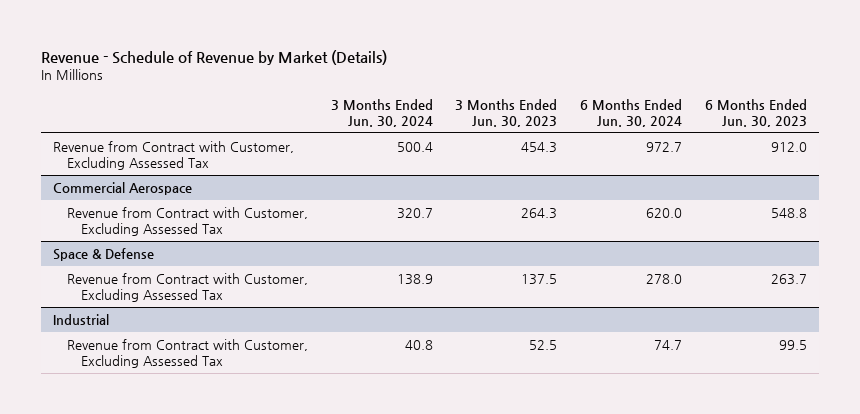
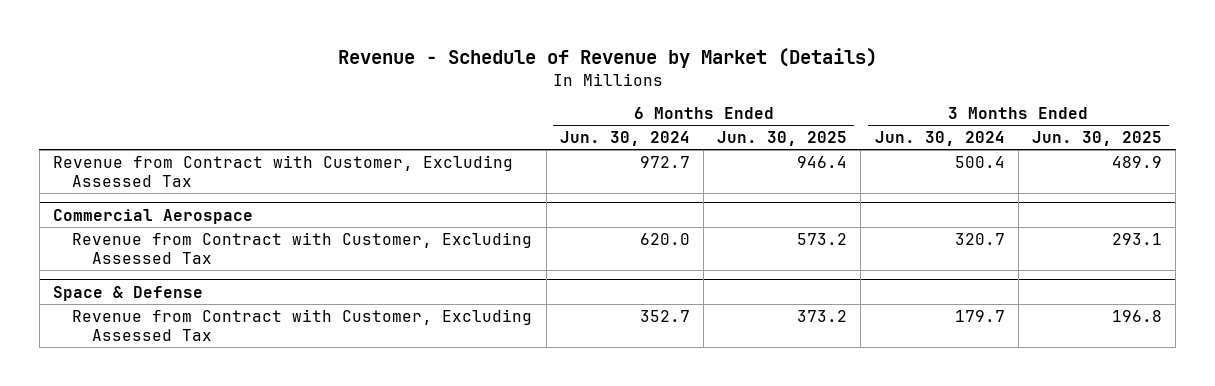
[455,99,558,127] 3 Months Ended Jun. 30, 2023 -> none
[705,99,808,127] 6 Months Ended Jun. 30, 2023 -> none
none -> [717,131,848,147] Jun. 30, 2025
none -> [1032,131,1163,147] Jun. 30, 2025
[52,314,109,326] Industrial -> none
[66,339,308,368] Revenue from Contract with Customer, Excluding Assessed Tax -> none
[396,274,433,286] 138.9 -> [954,309,1005,322] 179.7
[646,274,683,285] 278.0 -> [639,309,690,322] 352.7

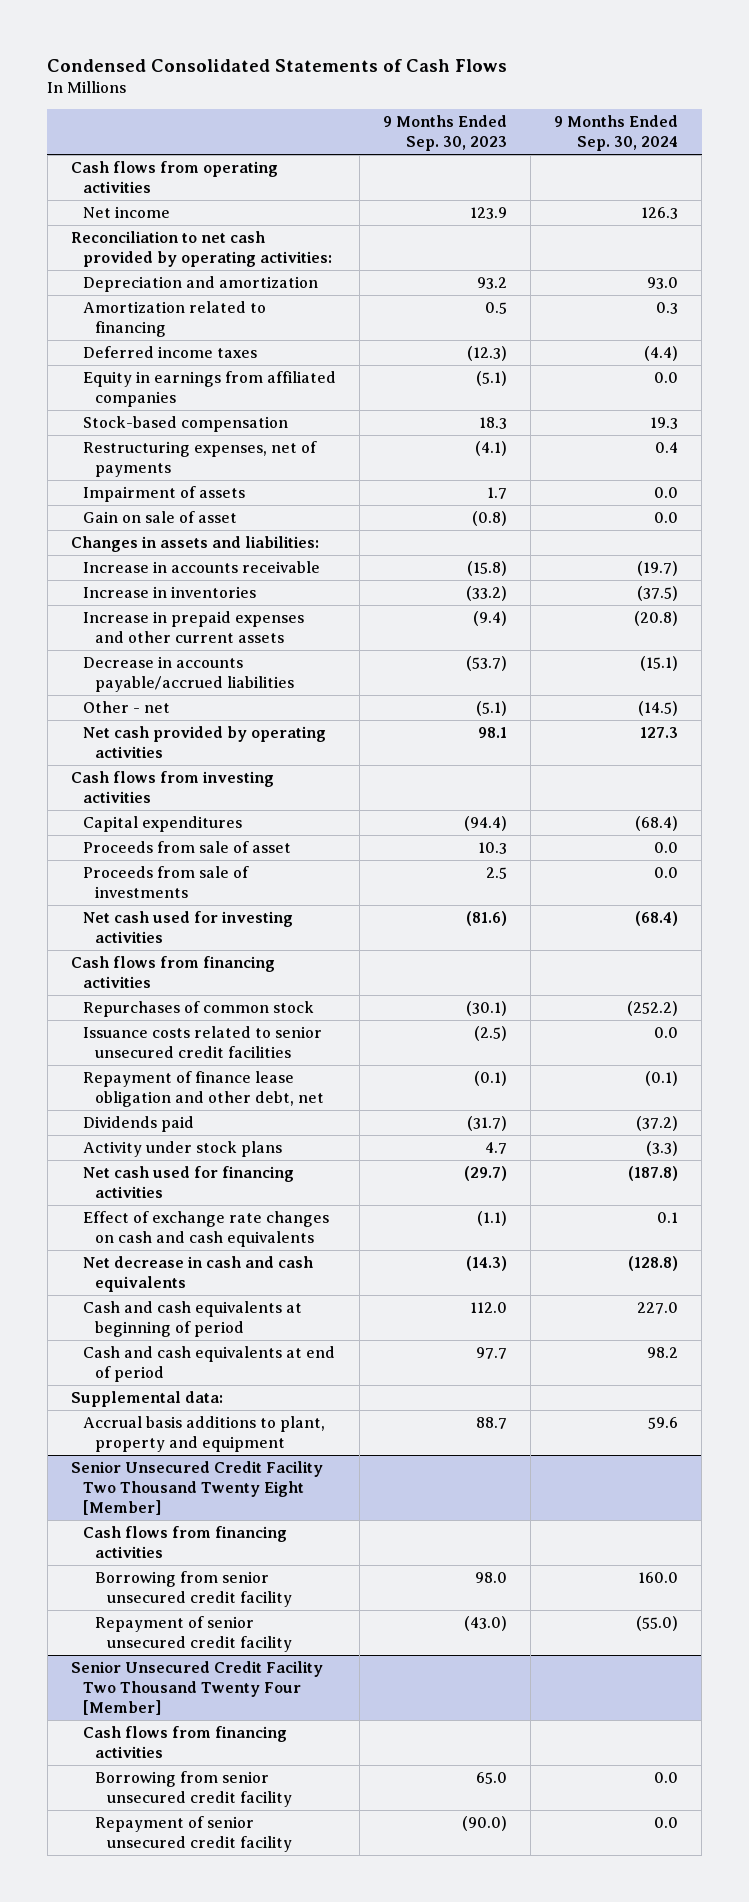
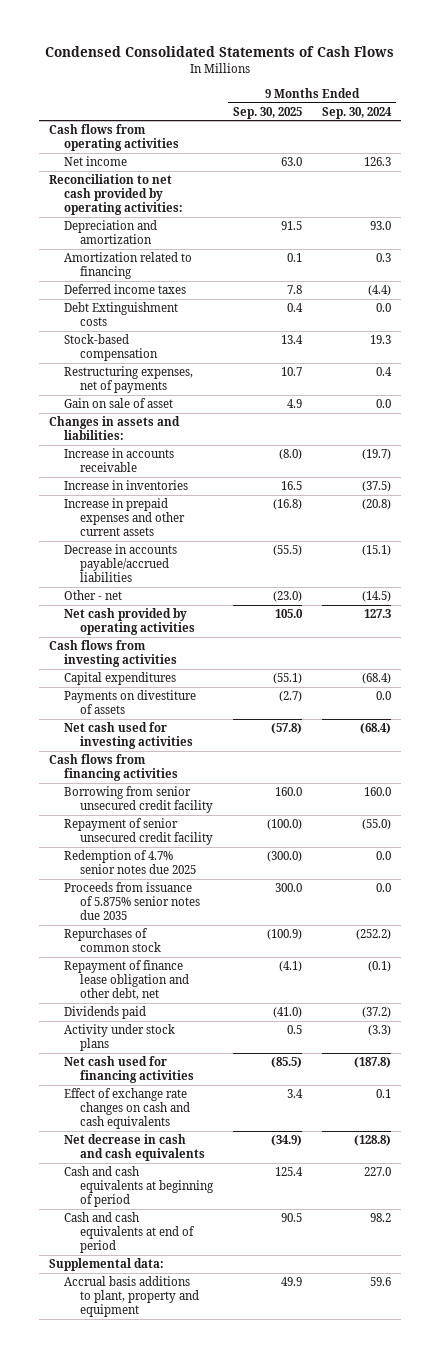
[382,115,507,152] 9 Months Ended Sep. 30, 2023 -> none
none -> [232,106,302,119] Sep. 30, 2025
[82,371,336,408] Equity in earnings from affiliated companies -> none
none -> [64,302,179,327] Debt Extinguishment costs
[82,486,245,503] Impairment of assets -> none
[82,841,291,854] Proceeds from sale of asset -> none
[82,866,249,899] Proceeds from sale of investments -> none
none -> [64,690,197,715] Payments on divestiture of assets
none -> [64,786,213,814] Borrowing from senior unsecured credit facility
none -> [64,818,213,846] Repayment of senior unsecured credit facility
none -> [64,850,196,875] Redemption of 4.7% senior notes due 2025
none -> [64,882,200,921] Proceeds from issuance of 5.875% senior notes due 2035
[82,1026,322,1059] Issuance costs related to senior unsecured credit facilities -> none
[70,1461,323,1516] Senior Unsecured Credit Facility Two Thousand Twenty Eight [Member] -> none
[82,1526,287,1559] Cash flows from financing activities -> none
[94,1571,292,1608] Borrowing from senior unsecured credit facility -> none
[94,1616,292,1653] Repayment of senior unsecured credit facility -> none
[70,1661,323,1716] Senior Unsecured Credit Facility Two Thousand Twenty Four [Member] -> none
[82,1726,287,1759] Cash flows from financing activities -> none
[94,1771,292,1808] Borrowing from senior unsecured credit facility -> none
[94,1816,292,1853] Repayment of senior unsecured credit facility -> none

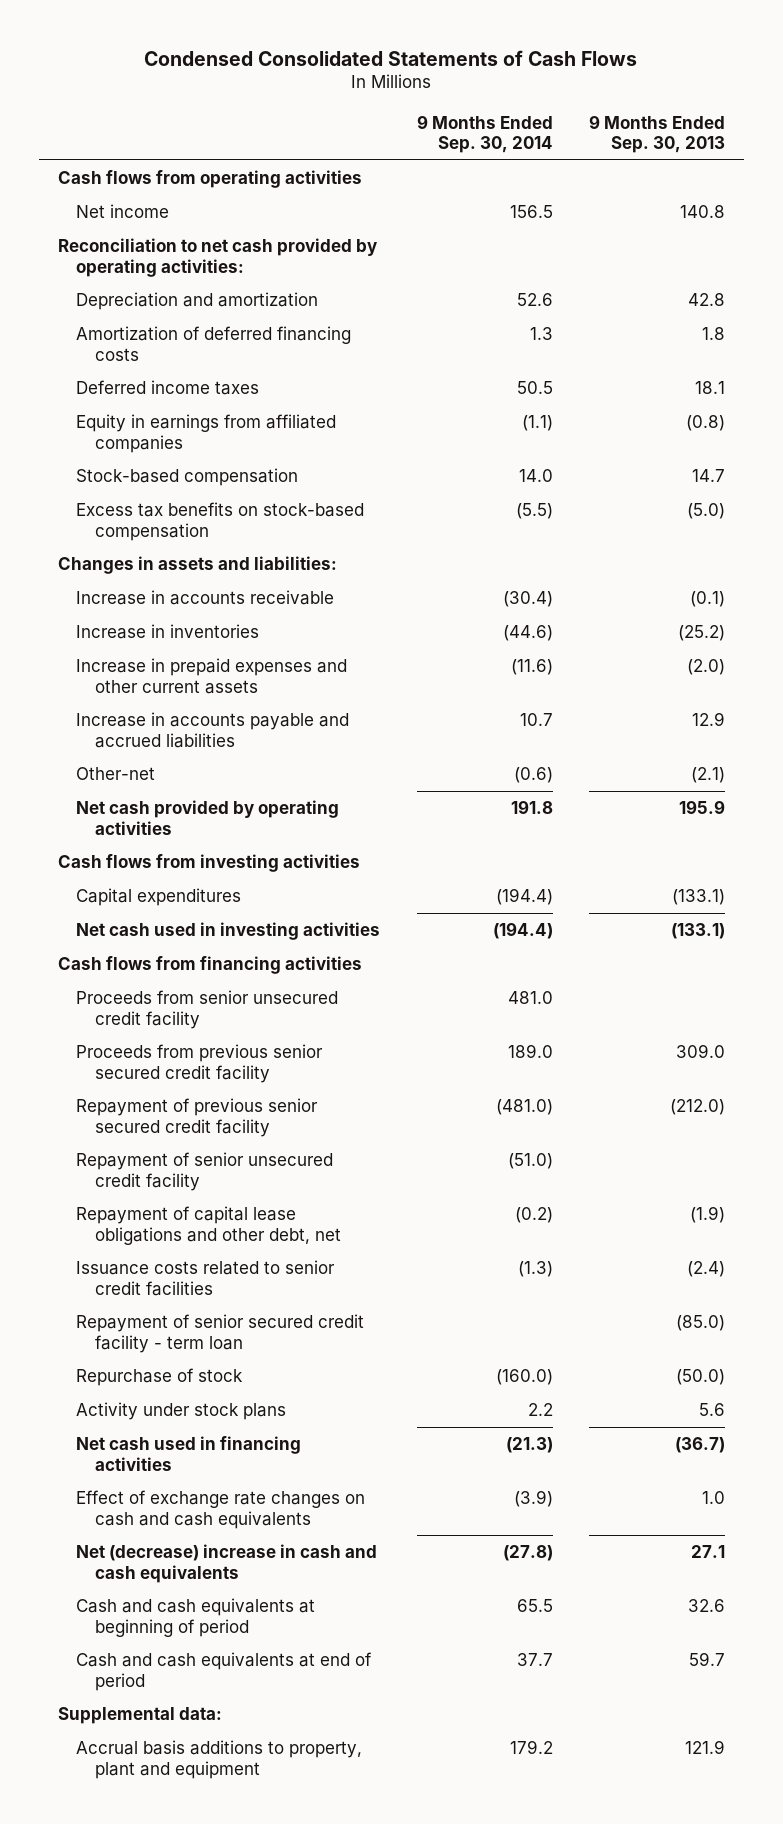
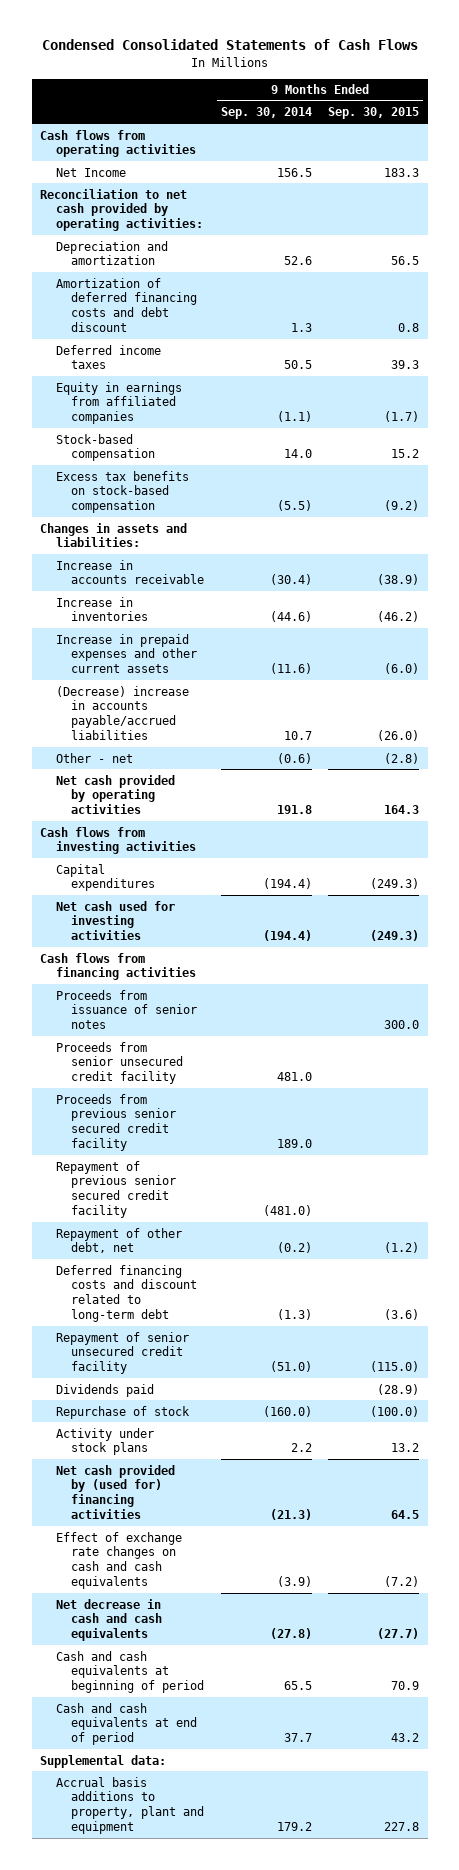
[589,114,726,153] 9 Months Ended Sep. 30, 2013 -> none
none -> [328,107,420,120] Sep. 30, 2015
[76,204,170,219] Net income -> [55,167,126,177] Net Income
[76,326,352,361] Amortization of deferred financing costs -> [55,277,198,332] Amortization of deferred financing costs and debt discount
[76,712,350,748] Increase in accounts payable and accrued liabilities -> [55,685,189,740] (Decrease) increase in accounts payable/accrued liabilities
[76,767,156,781] Other-net -> [55,752,133,763] Other - net
[76,922,381,941] Net cash used in investing activities -> [55,900,175,941] Net cash used for investing activities
none -> [55,989,198,1030] Proceeds from issuance of senior notes
none -> [55,1227,182,1254] Repayment of other debt, net
none -> [55,1264,198,1322] Deferred financing costs and discount related to long-term debt
[76,1206,342,1245] Repayment of capital lease obligations and other debt, net -> none
[76,1260,336,1296] Issuance costs related to senior credit facilities -> none
[76,1314,365,1353] Repayment of senior secured credit facility - term loan -> none
none -> [55,1383,154,1397] Dividends paid
[76,1436,302,1471] Net cash used in financing activities -> [55,1464,175,1519] Net cash provided by (used for) financing activities
[76,1544,378,1583] Net (decrease) increase in cash and cash equivalents -> [55,1598,163,1642] Net decrease in cash and cash equivalents

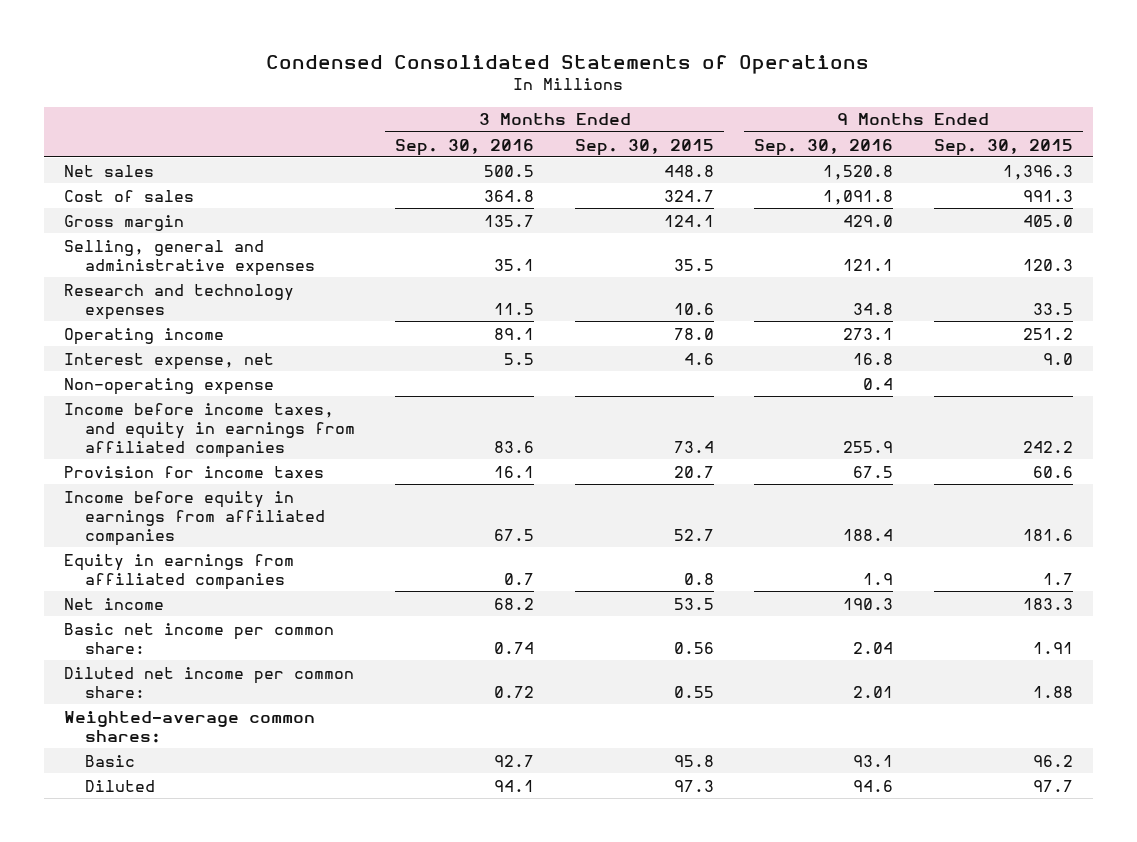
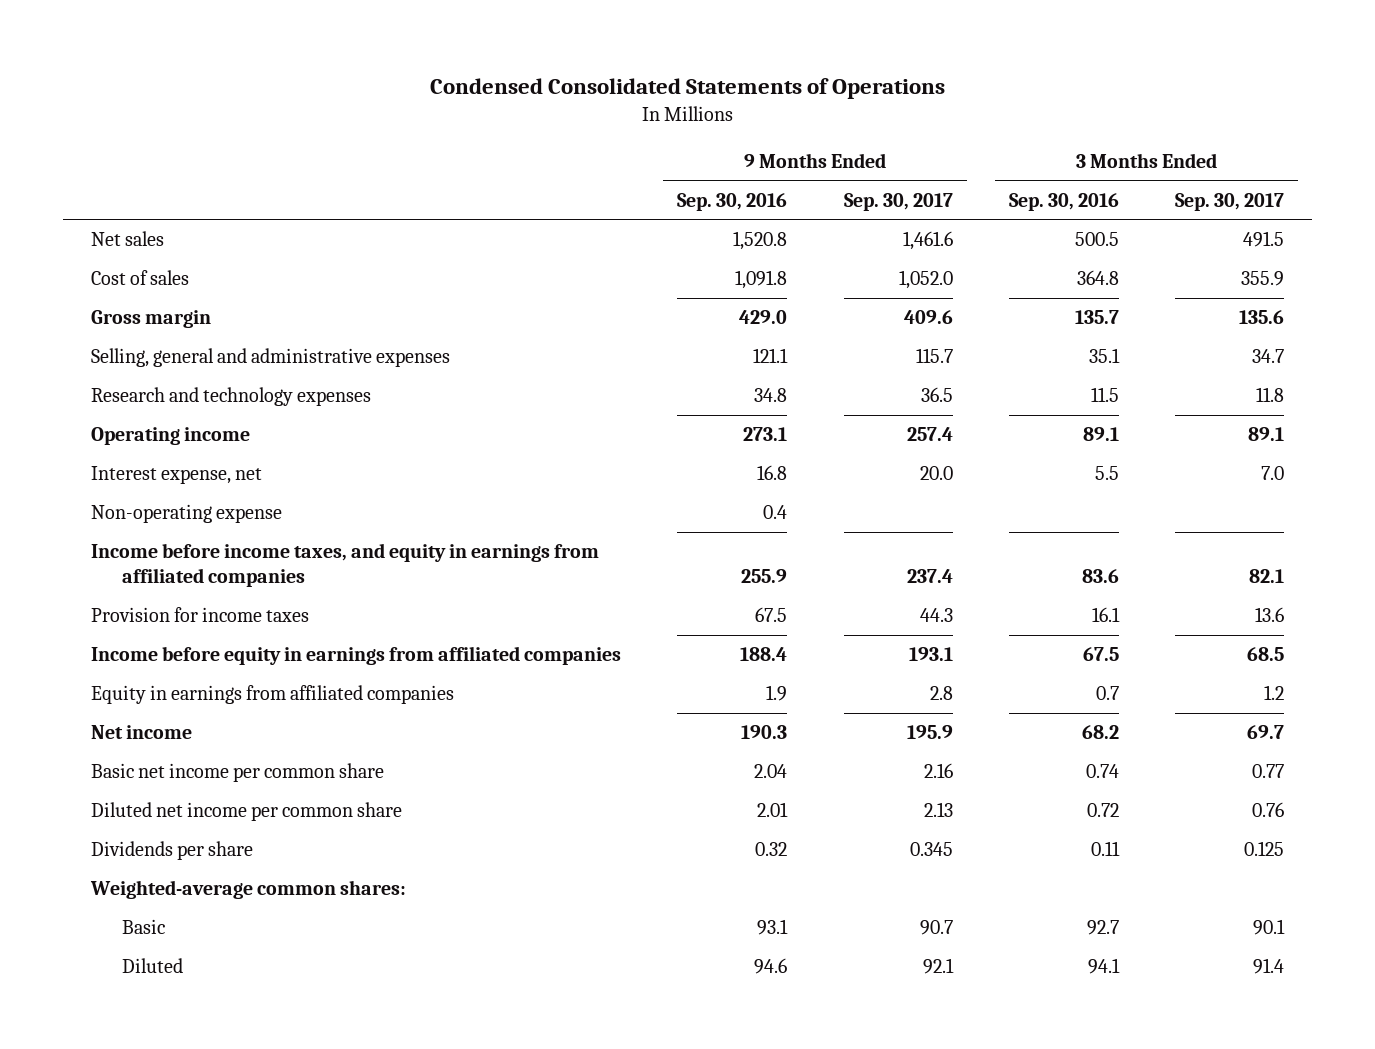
[574,138,714,156] Sep. 30, 2015 -> none
[933,138,1073,156] Sep. 30, 2015 -> none
none -> [843,192,953,211] Sep. 30, 2017
none -> [1175,192,1285,211] Sep. 30, 2017
[63,622,334,654] Basic net income per common share: -> [91,763,385,783] Basic net income per common share
[63,666,354,698] Diluted net income per common share: -> [91,802,403,822] Diluted net income per common share
none -> [91,841,254,861] Dividends per share

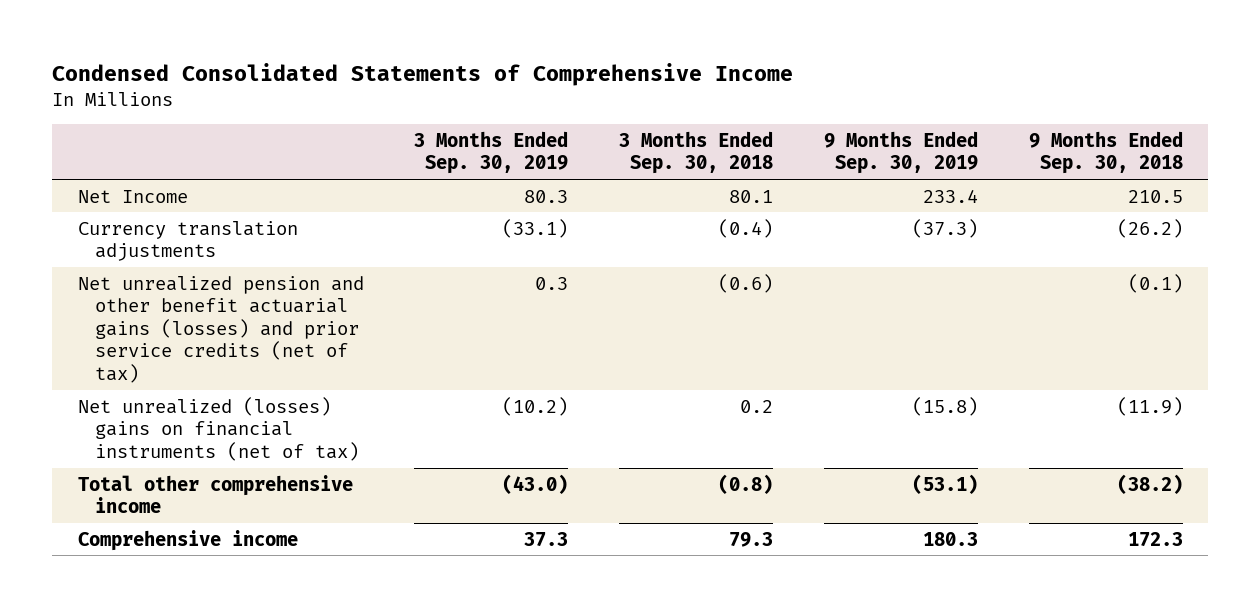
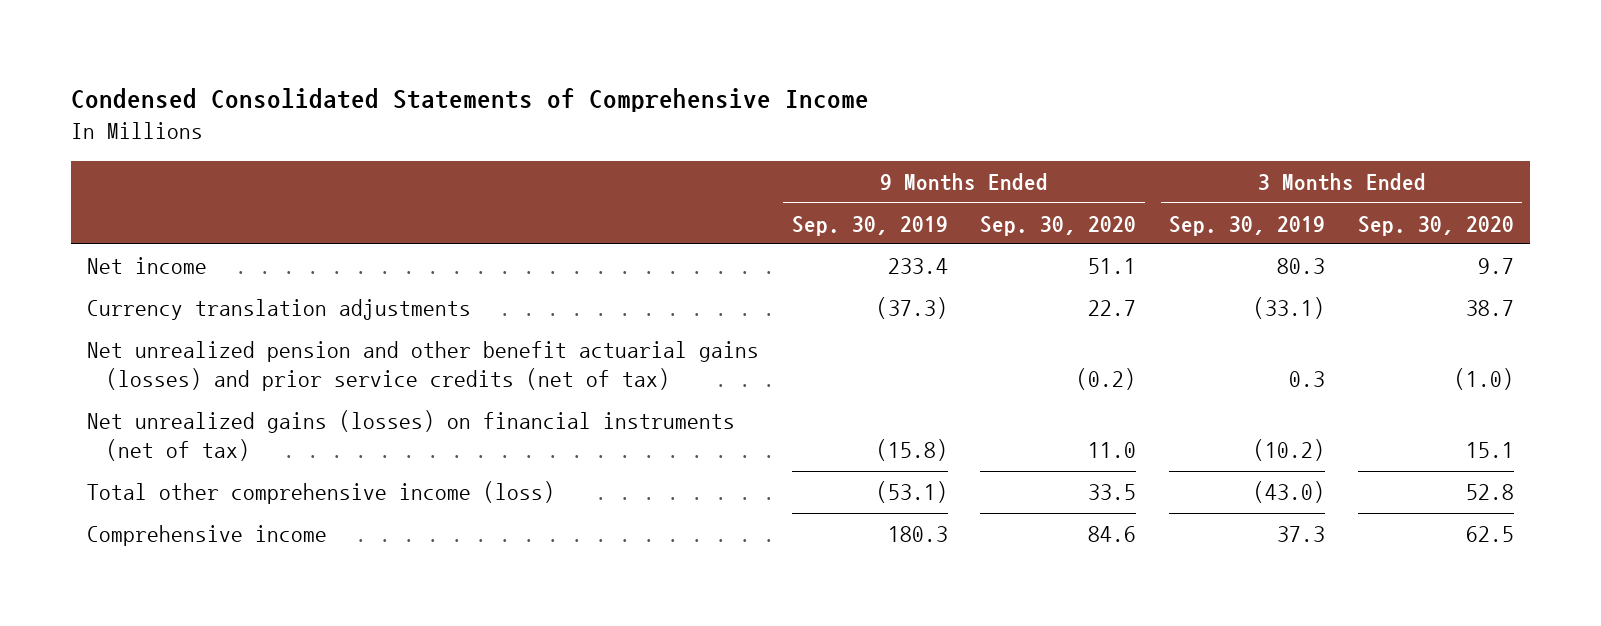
[619,130,774,175] 3 Months Ended Sep. 30, 2018 -> none
[1028,130,1183,175] 9 Months Ended Sep. 30, 2018 -> none
none -> [980,215,1137,236] Sep. 30, 2020
none -> [1357,215,1514,236] Sep. 30, 2020
[77,189,188,203] Net Income -> [86,257,207,275] Net income
[77,396,359,461] Net unrealized (losses) gains on financial instruments (net of tax) -> [86,410,735,462] Net unrealized gains (losses) on financial instruments (net of tax)
[77,474,353,514] Total other comprehensive income -> [86,481,555,505] Total other comprehensive income (loss)

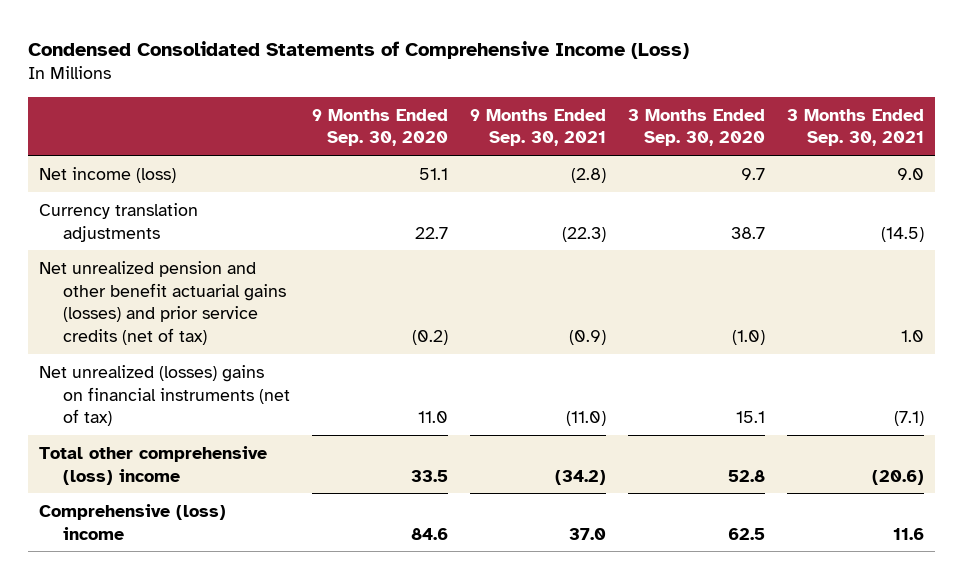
[70,87,869,112] Condensed Consolidated Statements of Comprehensive Income -> [28,40,690,59] Condensed Consolidated Statements of Comprehensive Income (Loss)
[791,215,948,236] Sep. 30, 2019 -> none
[1169,215,1326,236] Sep. 30, 2019 -> none
none -> [470,108,607,147] 9 Months Ended Sep. 30, 2021
none -> [787,108,925,147] 3 Months Ended Sep. 30, 2021
[86,257,207,275] Net income -> [39,166,177,183] Net income (loss)
[86,410,735,462] Net unrealized gains (losses) on financial instruments (net of tax) -> [39,364,291,427] Net unrealized (losses) gains on financial instruments (net of tax)
[86,481,555,505] Total other comprehensive income (loss) -> [39,445,268,485] Total other comprehensive (loss) income
[86,525,327,547] Comprehensive income -> [39,503,227,540] Comprehensive (loss) income

